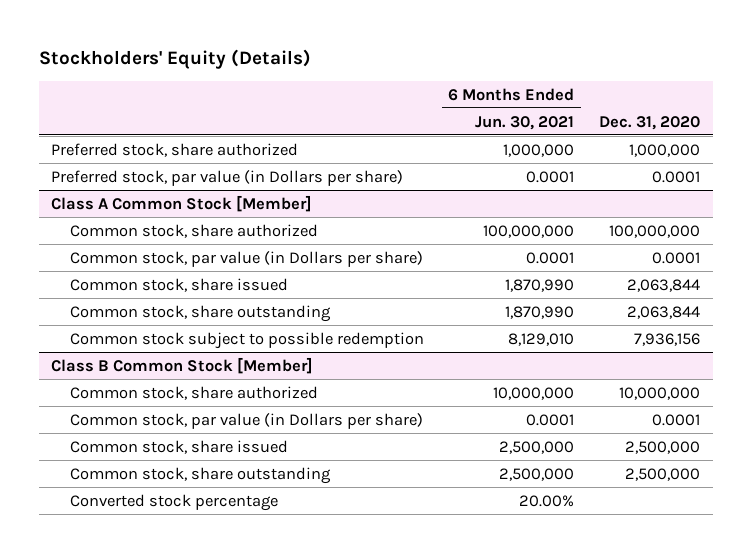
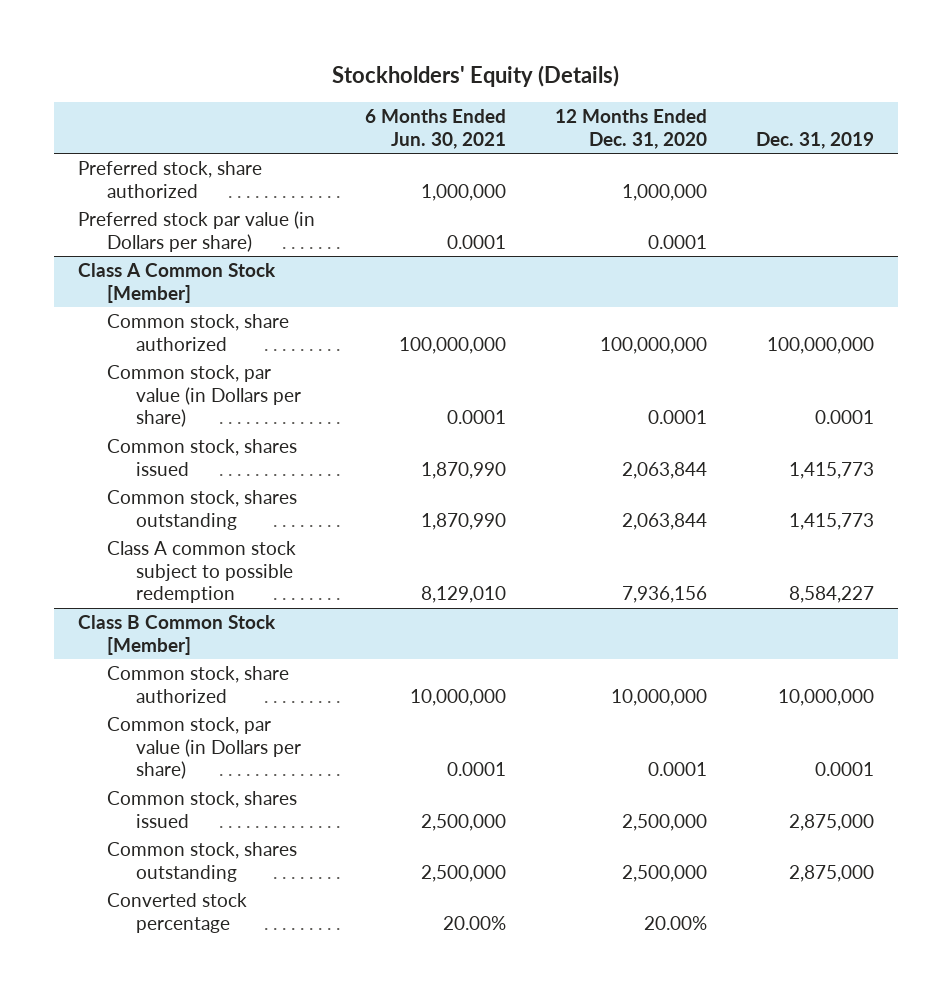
[599,115,701,130] Dec. 31, 2020 -> none
none -> [554,109,707,150] 12 Months Ended Dec. 31, 2020
none -> [755,132,874,150] Dec. 31, 2019
[51,169,404,186] Preferred stock, par value (in Dollars per share) -> [78,211,316,252] Preferred stock par value (in Dollars per share)
[69,277,288,292] Common stock, share issued -> [107,439,298,476] Common stock, shares issued
[69,304,331,322] Common stock, share outstanding -> [107,490,298,530] Common stock, shares outstanding
[69,331,424,349] Common stock subject to possible redemption -> [107,541,297,604] Class A common stock subject to possible redemption
[69,439,288,454] Common stock, share issued -> [107,791,298,828] Common stock, shares issued
[69,466,331,484] Common stock, share outstanding -> [107,842,298,882] Common stock, shares outstanding

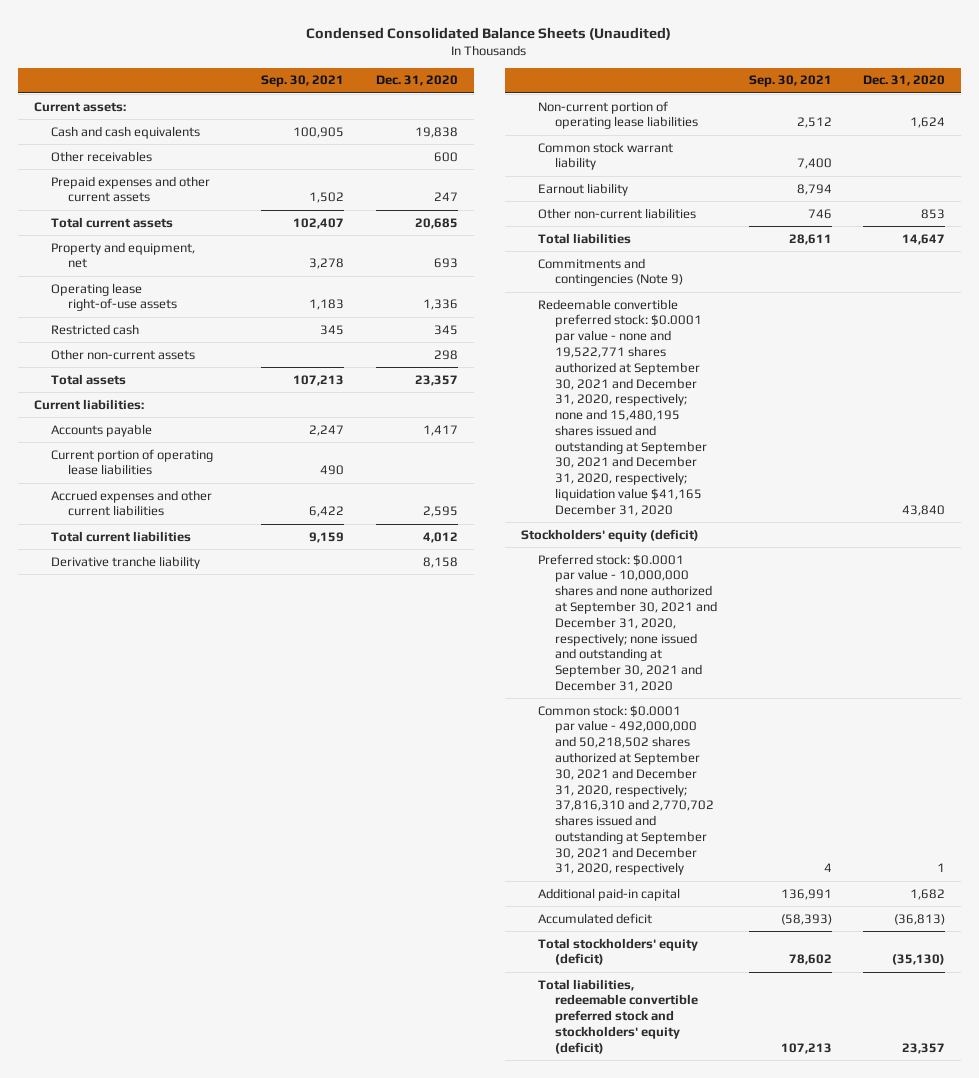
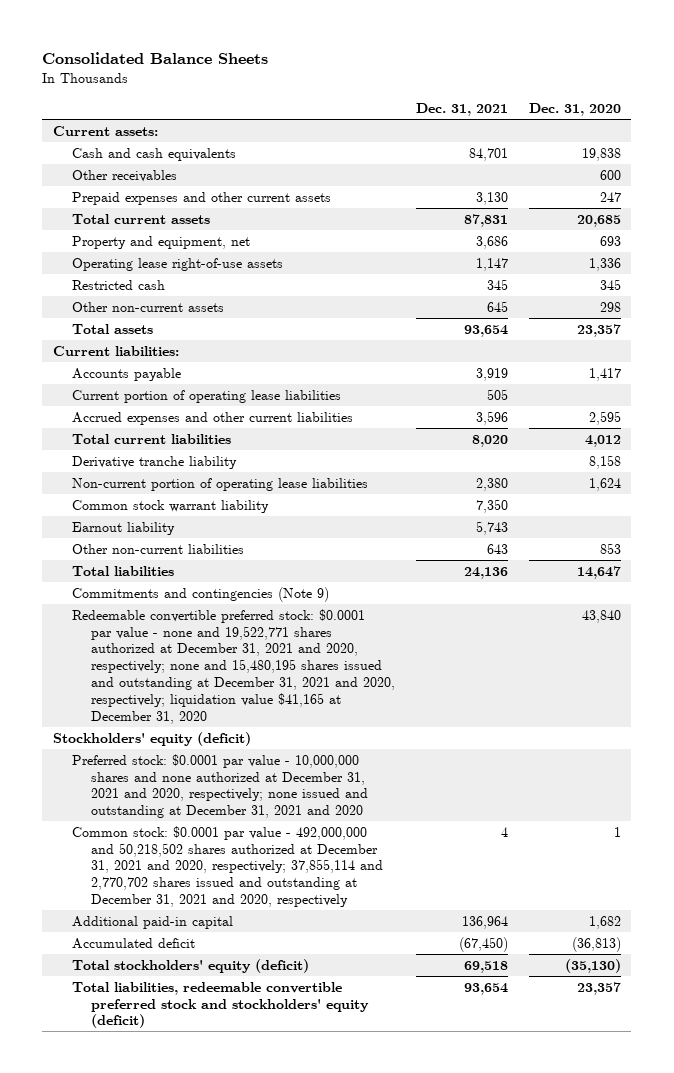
[306,26,672,40] Condensed Consolidated Balance Sheets (Unaudited) -> [42,52,269,65] Consolidated Balance Sheets
[261,75,345,88] Sep. 30, 2021 -> none
none -> [416,103,509,117] Dec. 31, 2021
[538,298,708,516] Redeemable convertible preferred stock: $0.0001 par value - none and 19,522,771 shares authorized at September 30, 2021 and December 31, 2020, respectively; none and 15,480,195 shares issued and outstanding at September 30, 2021 and December 31, 2020, respectively; liquidation value $41,165 December 31, 2020 -> [72,608,396,724] Redeemable convertible preferred stock: $0.0001 par value - none and 19,522,771 shares authorized at December 31, 2021 and 2020, respectively; none and 15,480,195 shares issued and outstanding at December 31, 2021 and 2020, respectively; liquidation value $41,165 at December 31, 2020
[538,553,718,692] Preferred stock: $0.0001 par value - 10,000,000 shares and none authorized at September 30, 2021 and December 31, 2020, respectively; none issued and outstanding at September 30, 2021 and December 31, 2020 -> [72,753,369,819] Preferred stock: $0.0001 par value - 10,000,000 shares and none authorized at December 31, 2021 and 2020, respectively; none issued and outstanding at December 31, 2021 and 2020
[538,704,715,876] Common stock: $0.0001 par value - 492,000,000 and 50,218,502 shares authorized at September 30, 2021 and December 31, 2020, respectively; 37,816,310 and 2,770,702 shares issued and outstanding at September 30, 2021 and December 31, 2020, respectively -> [72,825,384,908] Common stock: $0.0001 par value - 492,000,000 and 50,218,502 shares authorized at December 31, 2021 and 2020, respectively; 37,855,114 and 2,770,702 shares issued and outstanding at December 31, 2021 and 2020, respectively

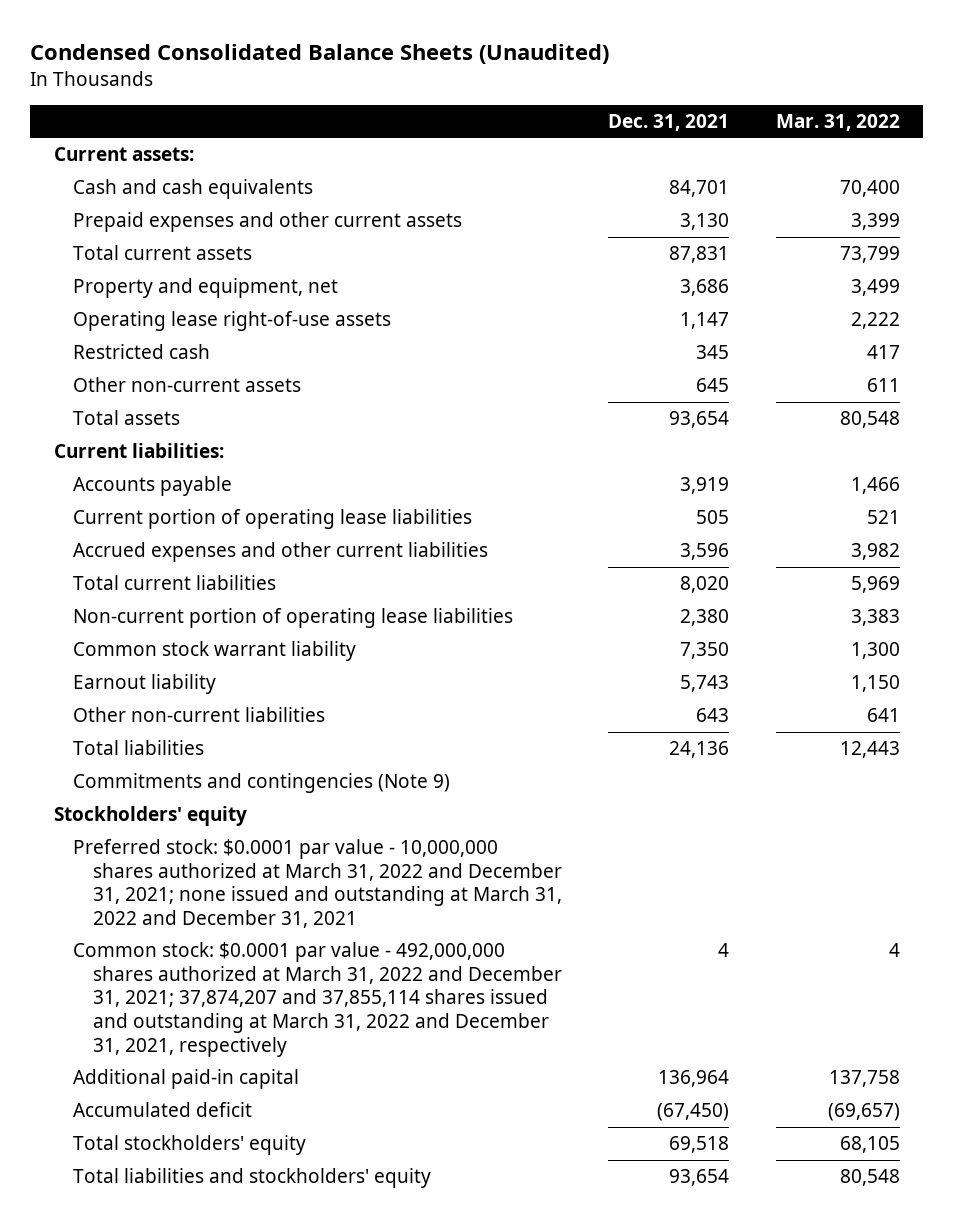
[42,52,269,65] Consolidated Balance Sheets -> [30,43,610,64] Condensed Consolidated Balance Sheets (Unaudited)
[528,103,621,117] Dec. 31, 2020 -> none
none -> [775,113,900,131] Mar. 31, 2022
[72,169,178,182] Other receivables -> none
[72,455,238,469] Derivative tranche liability -> none
[72,608,396,724] Redeemable convertible preferred stock: $0.0001 par value - none and 19,522,771 shares authorized at December 31, 2021 and 2020, respectively; none and 15,480,195 shares issued and outstanding at December 31, 2021 and 2020, respectively; liquidation value $41,165 at December 31, 2020 -> none
[52,731,251,746] Stockholders' equity (deficit) -> [53,806,247,827] Stockholders' equity
[72,753,369,819] Preferred stock: $0.0001 par value - 10,000,000 shares and none authorized at December 31, 2021 and 2020, respectively; none issued and outstanding at December 31, 2021 and 2020 -> [73,839,563,928] Preferred stock: $0.0001 par value - 10,000,000 shares authorized at March 31, 2022 and December 31, 2021; none issued and outstanding at March 31, 2022 and December 31, 2021
[72,825,384,908] Common stock: $0.0001 par value - 492,000,000 and 50,218,502 shares authorized at December 31, 2021 and 2020, respectively; 37,855,114 and 2,770,702 shares issued and outstanding at December 31, 2021 and 2020, respectively -> [73,942,563,1057] Common stock: $0.0001 par value - 492,000,000 shares authorized at March 31, 2022 and December 31, 2021; 37,874,207 and 37,855,114 shares issued and outstanding at March 31, 2022 and December 31, 2021, respectively
[72,958,310,973] Total stockholders' equity (deficit) -> [73,1135,307,1156] Total stockholders' equity
[72,981,370,1029] Total liabilities, redeemable convertible preferred stock and stockholders' equity (deficit) -> [73,1168,432,1189] Total liabilities and stockholders' equity

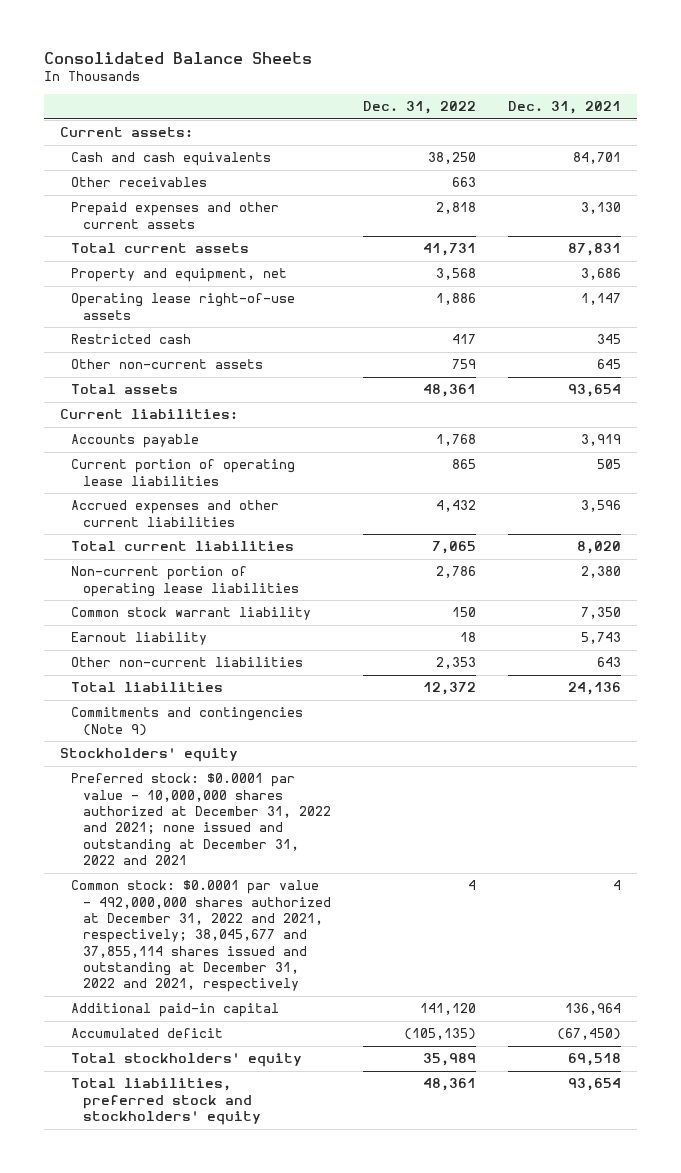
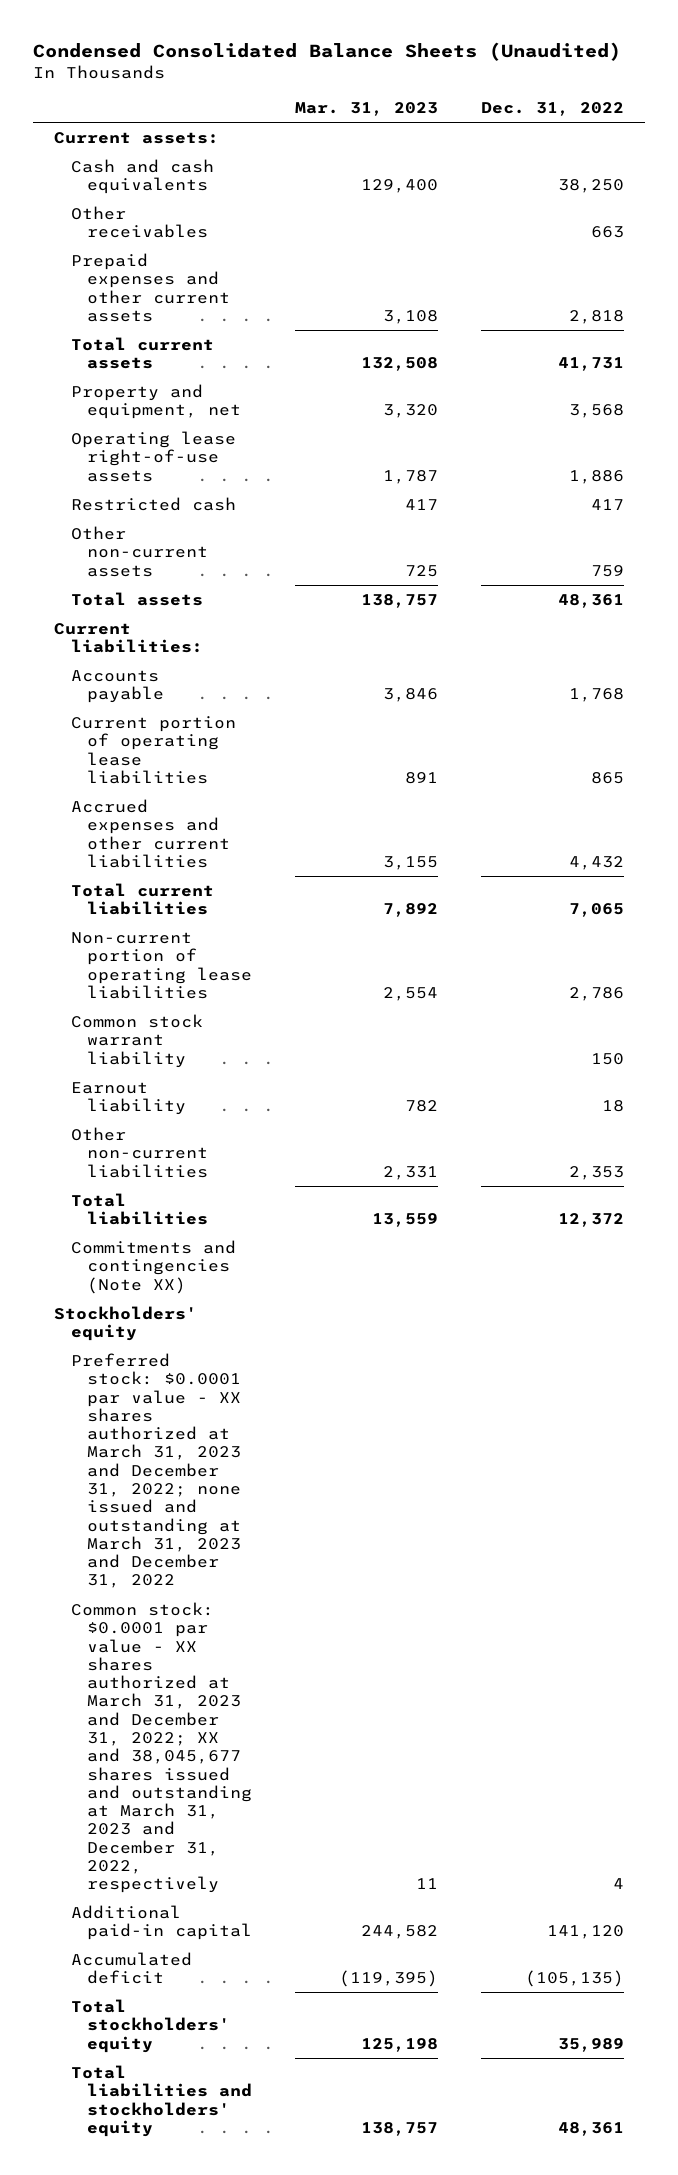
[43,51,312,64] Consolidated Balance Sheets -> [32,41,621,61] Condensed Consolidated Balance Sheets (Unaudited)
[508,101,622,115] Dec. 31, 2021 -> none
none -> [295,102,439,117] Mar. 31, 2023
[71,707,304,736] Commitments and contingencies (Note 9) -> [70,1239,236,1294] Commitments and contingencies (Note XX)
[71,773,331,866] Preferred stock: $0.0001 par value - 10,000,000 shares authorized at December 31, 2022 and 2021; none issued and outstanding at December 31, 2022 and 2021 -> [70,1352,242,1589] Preferred stock: $0.0001 par value - XX shares authorized at March 31, 2023 and December 31, 2022; none issued and outstanding at March 31, 2023 and December 31, 2022
[71,880,331,993] Common stock: $0.0001 par value - 492,000,000 shares authorized at December 31, 2022 and 2021, respectively; 38,045,677 and 37,855,114 shares issued and outstanding at December 31, 2022 and 2021, respectively -> [70,1601,253,1894] Common stock: $0.0001 par value - XX shares authorized at March 31, 2023 and December 31, 2022; XX and 38,045,677 shares issued and outstanding at March 31, 2023 and December 31, 2022, respectively
[71,1078,261,1126] Total liabilities, preferred stock and stockholders' equity -> [70,2064,253,2137] Total liabilities and stockholders' equity

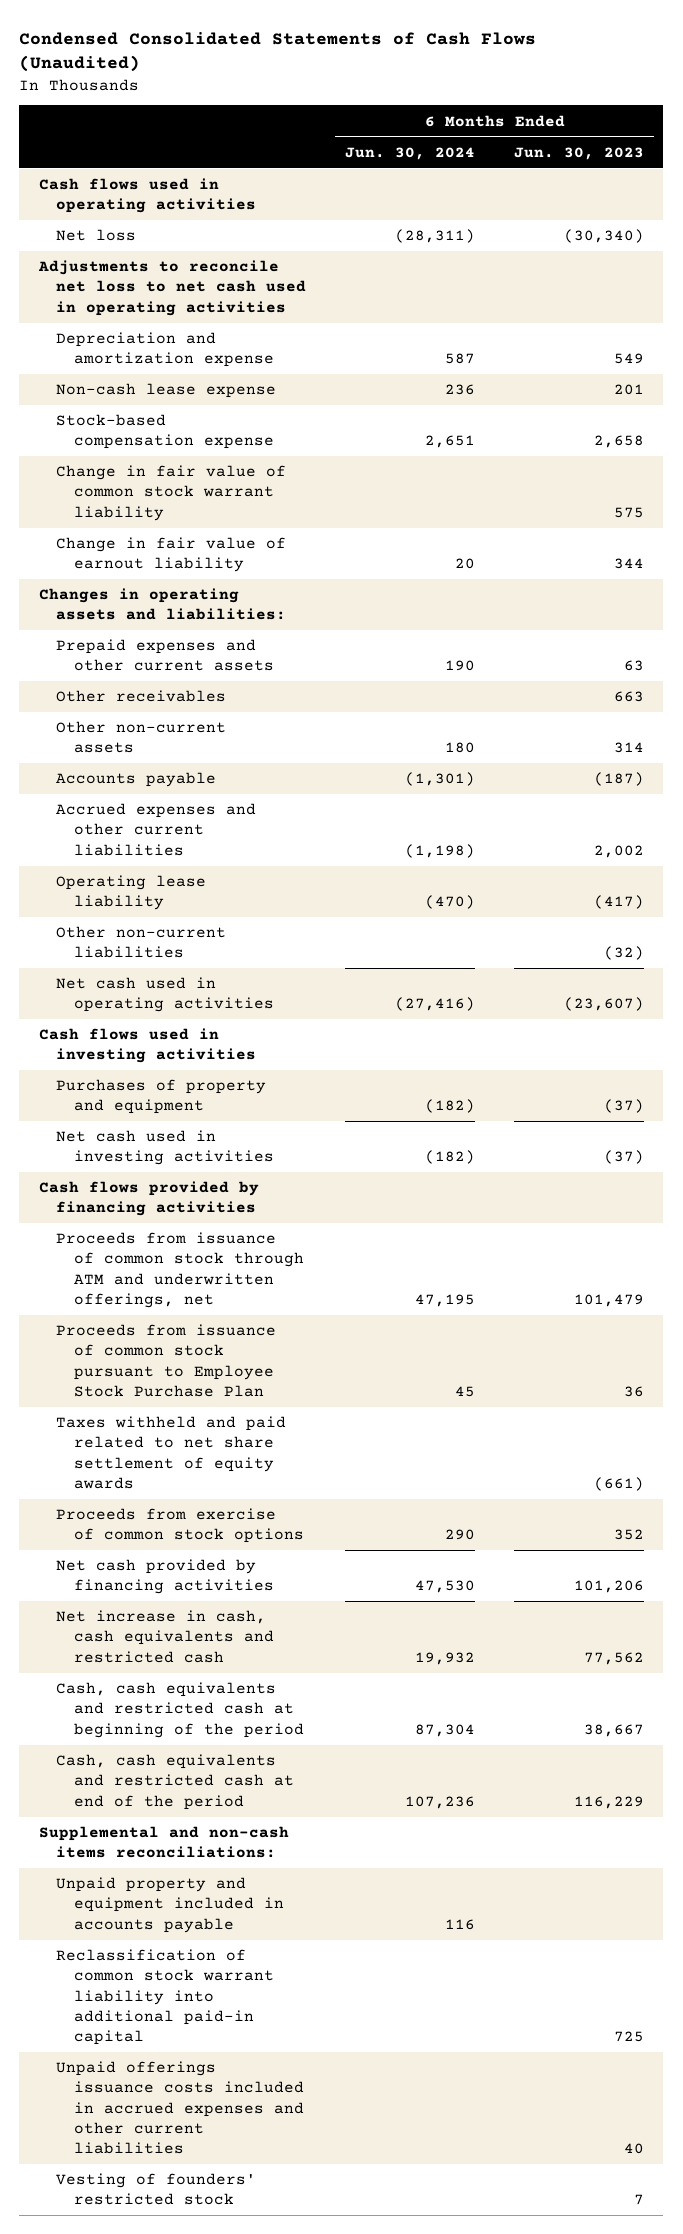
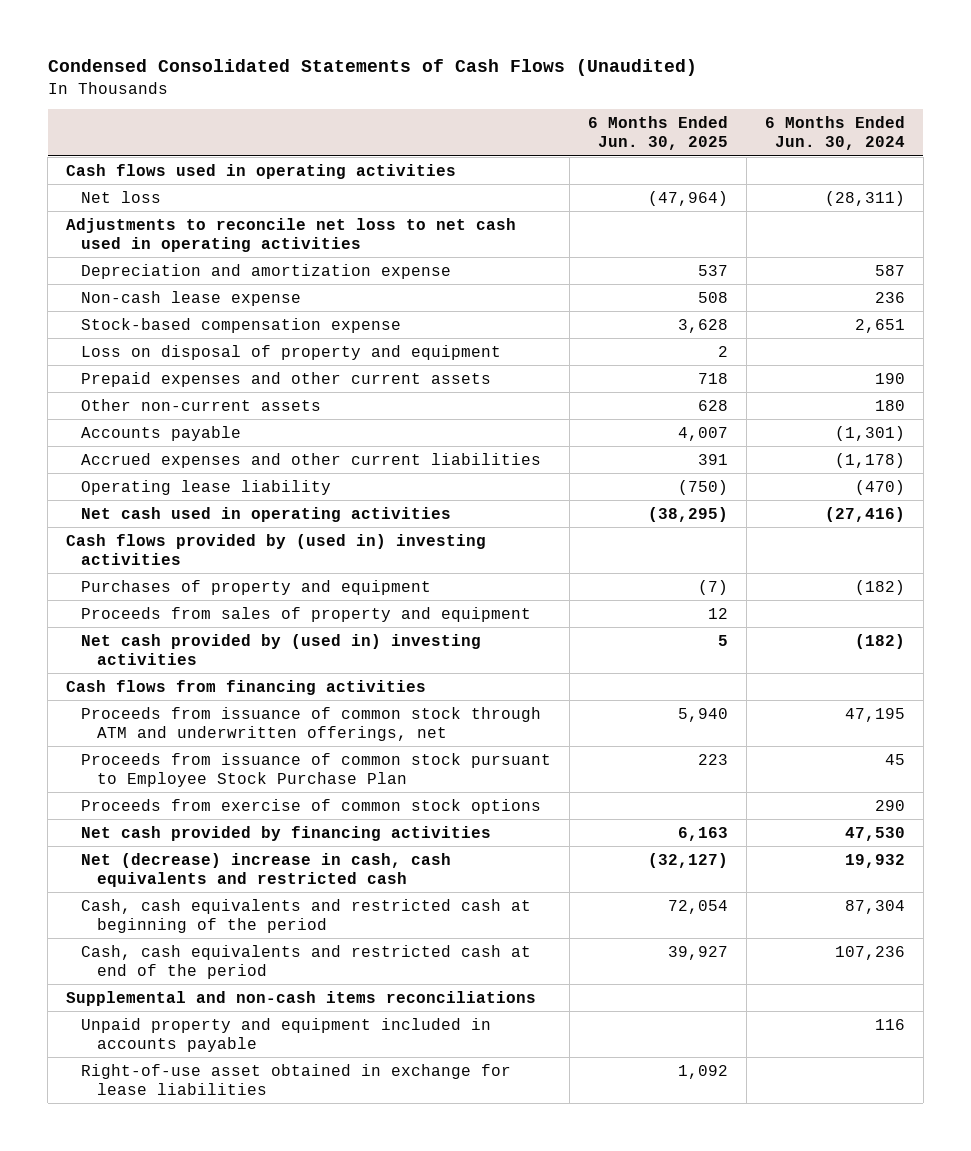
[513,146,644,160] Jun. 30, 2023 -> none
none -> [588,116,729,151] 6 Months Ended Jun. 30, 2025
[56,465,287,521] Change in fair value of common stock warrant liability -> none
[56,537,287,573] Change in fair value of earnout liability -> none
[38,588,287,621] Changes in operating assets and liabilities: -> none
none -> [81,344,502,360] Loss on disposal of property and equipment
[56,690,227,703] Other receivables -> none
[405,843,476,858] (1,198) -> [834,452,905,468] (1,178)
[56,926,227,959] Other non-current liabilities -> none
[38,1028,257,1064] Cash flows used in investing activities -> [65,533,486,566] Cash flows provided by (used in) investing activities
none -> [81,606,532,622] Proceeds from sales of property and equipment
[56,1130,275,1166] Net cash used in investing activities -> [81,633,482,666] Net cash provided by (used in) investing activities
[38,1181,259,1217] Cash flows provided by financing activities -> [65,679,426,695] Cash flows from financing activities
[56,1416,287,1489] Taxes withheld and paid related to net share settlement of equity awards -> none
[56,1610,275,1663] Net increase in cash, cash equivalents and restricted cash -> [81,852,452,888] Net (decrease) increase in cash, cash equivalents and restricted cash
[38,1826,289,1859] Supplemental and non-cash items reconciliations: -> [65,990,536,1006] Supplemental and non-cash items reconciliations
[56,2061,305,2155] Unpaid offerings issuance costs included in accrued expenses and other current liabilities -> none
[56,2173,257,2206] Vesting of founders' restricted stock -> none
[56,1949,275,2046] Reclassification of common stock warrant liability into additional paid-in capital -> [81,1063,512,1096] Right-of-use asset obtained in exchange for lease liabilities

